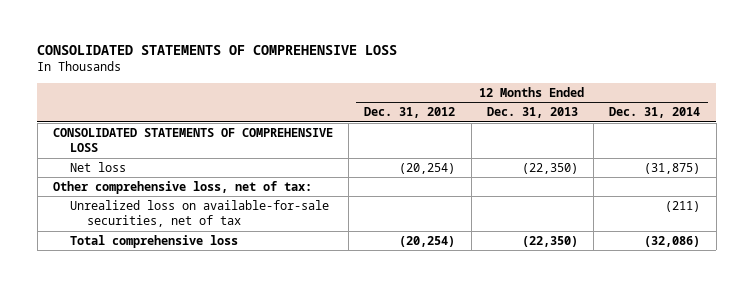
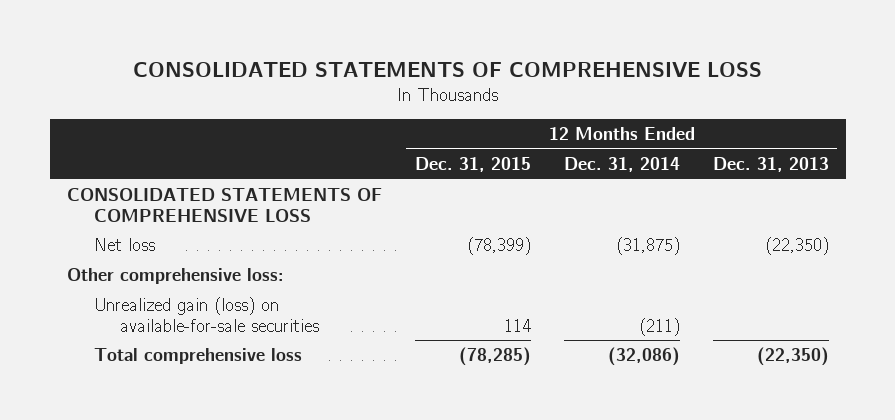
[364,107,456,119] Dec. 31, 2012 -> none
none -> [414,156,531,172] Dec. 31, 2015
[52,180,312,194] Other comprehensive loss, net of tax: -> [66,267,284,284] Other comprehensive loss:
[69,199,329,228] Unrealized loss on available-for-sale securities, net of tax -> [93,296,320,332] Unrealized gain (loss) on available-for-sale securities

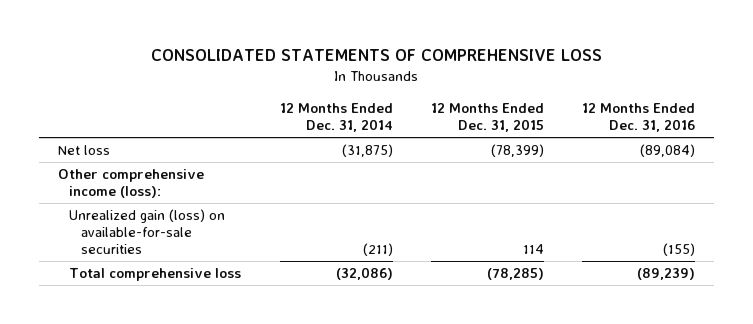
[712,156,829,172] Dec. 31, 2013 -> none
none -> [582,102,696,133] 12 Months Ended Dec. 31, 2016
[66,187,382,222] CONSOLIDATED STATEMENTS OF COMPREHENSIVE LOSS -> none
[66,267,284,284] Other comprehensive loss: -> [57,168,204,199] Other comprehensive income (loss):

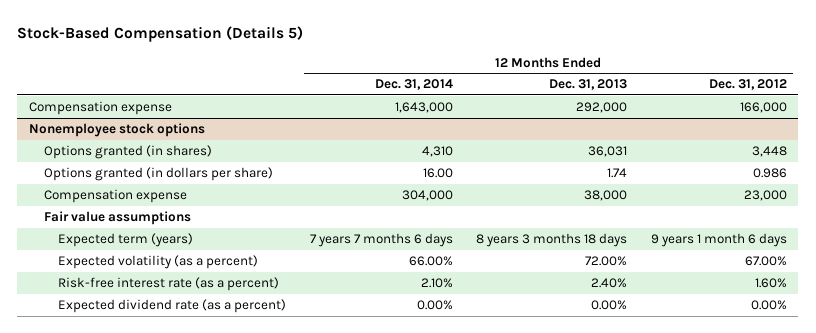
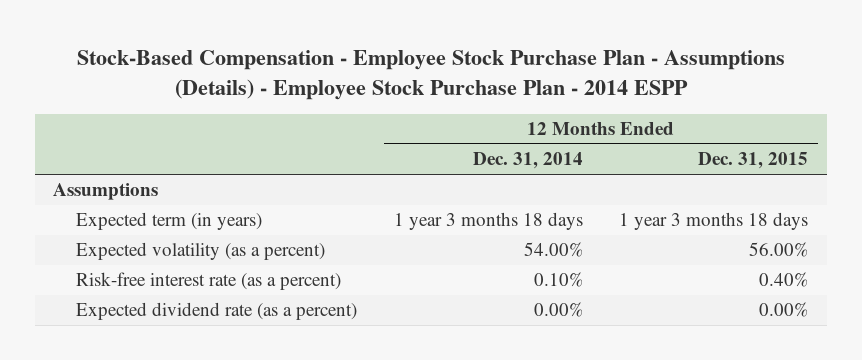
[17,26,304,43] Stock-Based Compensation (Details 5) -> [76,49,785,100] Stock-Based Compensation - Employee Stock Purchase Plan - Assumptions (Details) - Employee Stock Purchase Plan - 2014 ESPP
[549,79,628,91] Dec. 31, 2013 -> none
[708,79,787,91] Dec. 31, 2012 -> none
none -> [698,152,809,170] Dec. 31, 2015
[29,101,173,116] Compensation expense -> none
[29,123,206,138] Nonemployee stock options -> none
[43,145,212,160] Options granted (in shares) -> none
[43,167,273,182] Options granted (in dollars per share) -> none
[43,189,187,204] Compensation expense -> none
[43,211,191,226] Fair value assumptions -> [53,183,159,201] Assumptions
[58,233,194,248] Expected term (years) -> [75,212,262,231] Expected term (in years)
[309,233,453,248] 7 years 7 months 6 days -> [393,212,583,231] 1 year 3 months 18 days
[408,256,453,267] 66.00% -> [523,242,583,258] 54.00%
[420,278,453,289] 2.10% -> [533,272,583,288] 0.10%

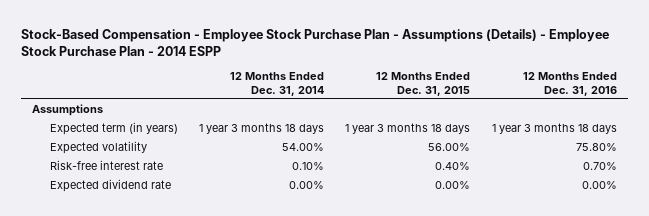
none -> [522,72,617,96] 12 Months Ended Dec. 31, 2016
[75,242,325,261] Expected volatility (as a percent) -> [49,141,147,155] Expected volatility
[75,272,341,291] Risk-free interest rate (as a percent) -> [49,160,163,171] Risk-free interest rate
[75,302,357,321] Expected dividend rate (as a percent) -> [49,179,171,193] Expected dividend rate

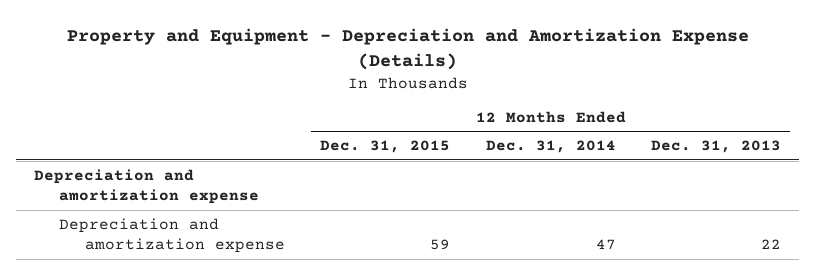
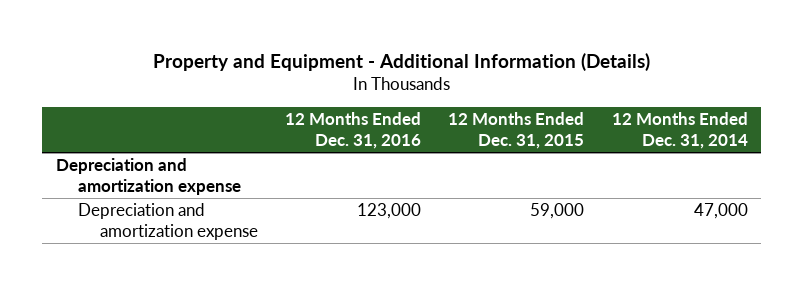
[66,28,749,70] Property and Equipment - Depreciation and Amortization Expense (Details) -> [152,52,650,71] Property and Equipment - Additional Information (Details)
[651,140,782,154] Dec. 31, 2013 -> none
none -> [285,112,422,149] 12 Months Ended Dec. 31, 2016
[430,239,451,251] 59 -> [530,203,585,220] 59,000
[595,239,616,251] 47 -> [693,203,748,220] 47,000

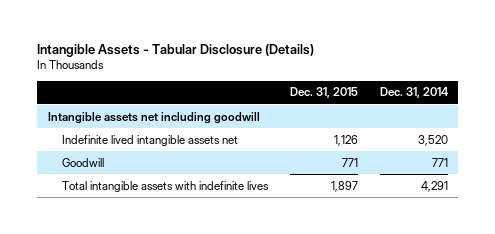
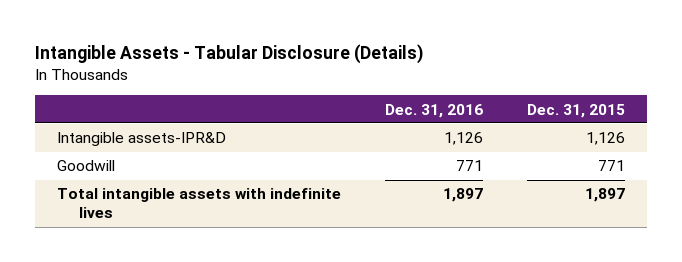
[379,87,449,99] Dec. 31, 2014 -> none
none -> [384,103,483,118] Dec. 31, 2016
[47,111,260,124] Intangible assets net including goodwill -> none
[61,134,238,146] Indefinite lived intangible assets net -> [57,132,227,147] Intangible assets-IPR&D

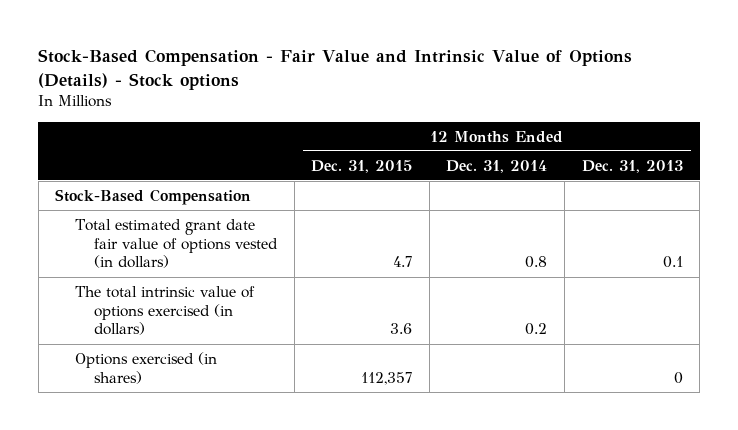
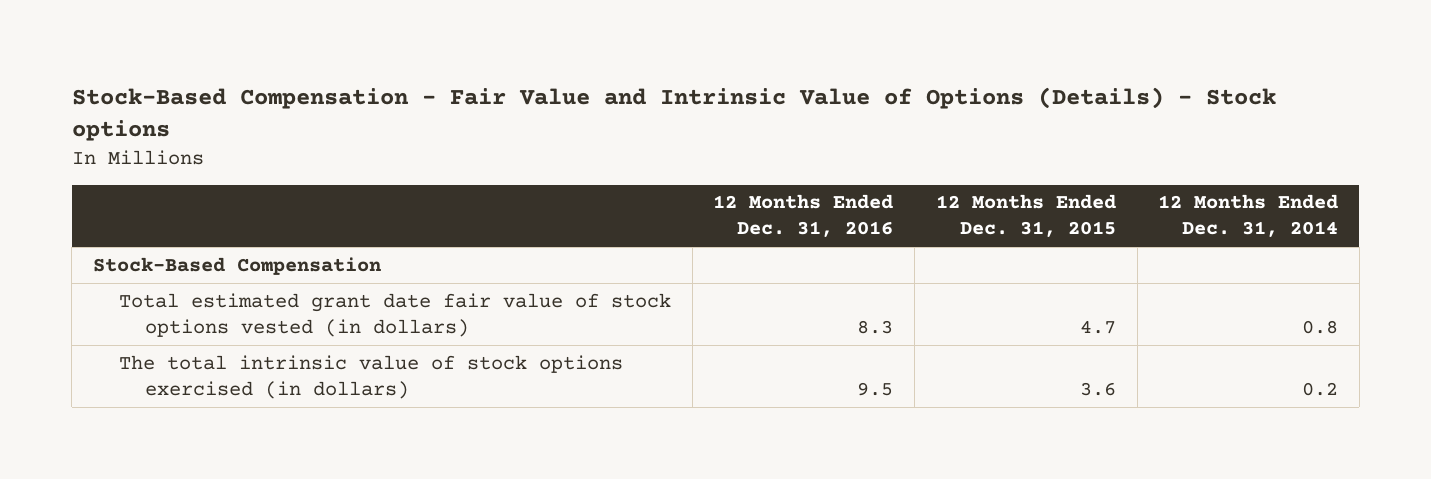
[581,159,683,173] Dec. 31, 2013 -> none
none -> [713,194,894,238] 12 Months Ended Dec. 31, 2016
[74,351,217,384] Options exercised (in shares) -> none
[74,218,279,269] Total estimated grant date fair value of options vested (in dollars) -> [118,292,671,337] Total estimated grant date fair value of stock options vested (in dollars)
[74,285,255,336] The total intrinsic value of options exercised (in dollars) -> [118,354,623,399] The total intrinsic value of stock options exercised (in dollars)

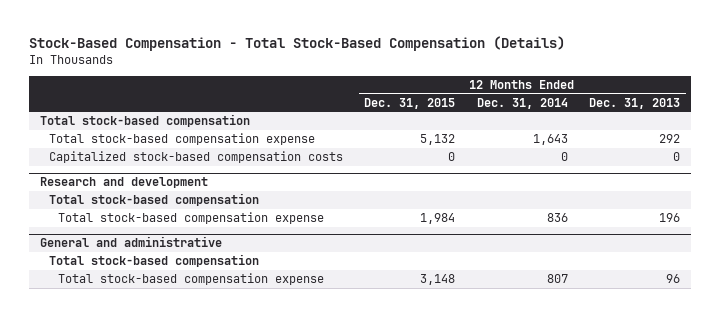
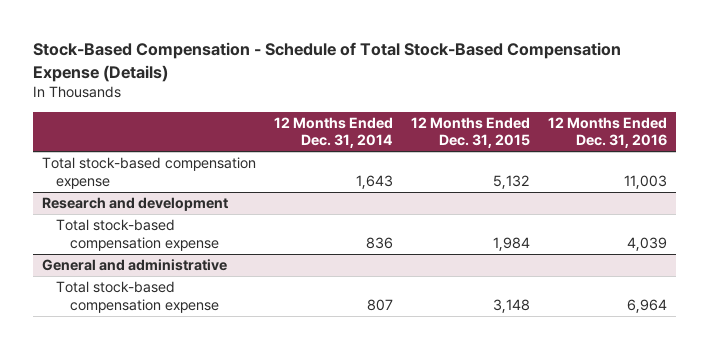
[29,35,566,51] Stock-Based Compensation - Total Stock-Based Compensation (Details) -> [33,42,622,82] Stock-Based Compensation - Schedule of Total Stock-Based Compensation Expense (Details)
[589,97,681,109] Dec. 31, 2013 -> none
none -> [547,116,667,149] 12 Months Ended Dec. 31, 2016
[39,114,250,128] Total stock-based compensation -> none
[48,151,343,164] Capitalized stock-based compensation costs -> none
[48,193,259,207] Total stock-based compensation -> none
[48,254,259,268] Total stock-based compensation -> none

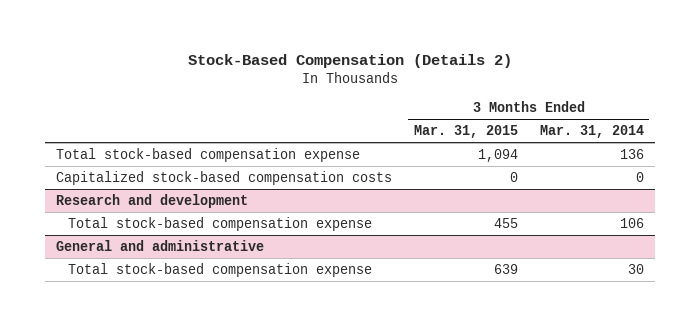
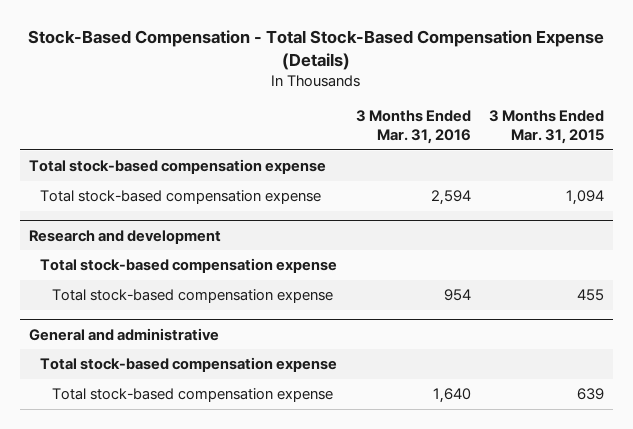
[187,54,512,69] Stock-Based Compensation (Details 2) -> [28,29,605,70] Stock-Based Compensation - Total Stock-Based Compensation Expense (Details)
[539,125,644,139] Mar. 31, 2014 -> none
none -> [355,110,471,145] 3 Months Ended Mar. 31, 2016
none -> [28,159,326,175] Total stock-based compensation expense
[55,170,392,185] Capitalized stock-based compensation costs -> none
none -> [40,258,338,274] Total stock-based compensation expense
none -> [40,357,338,373] Total stock-based compensation expense

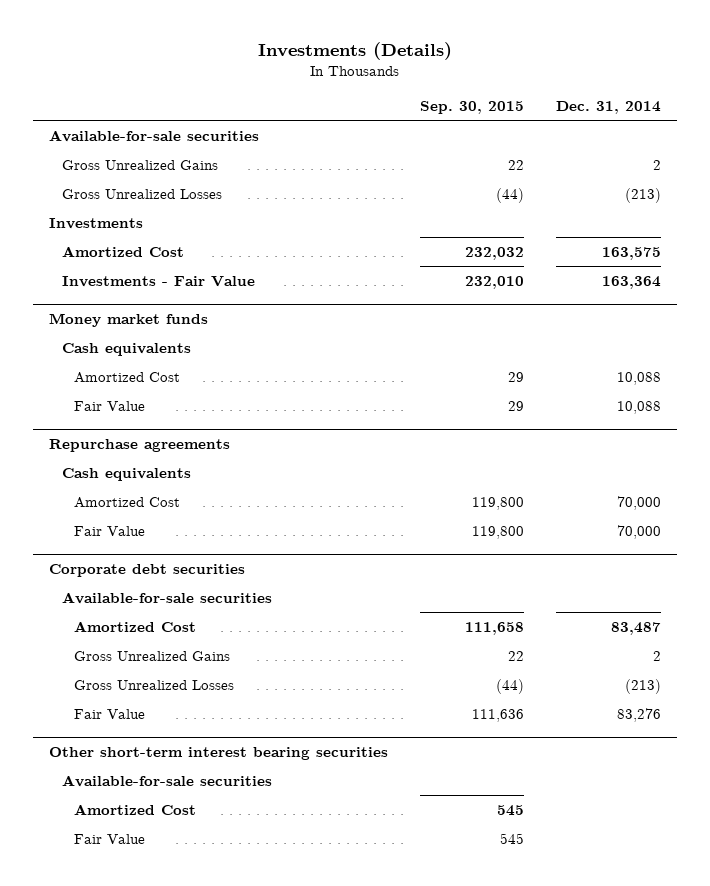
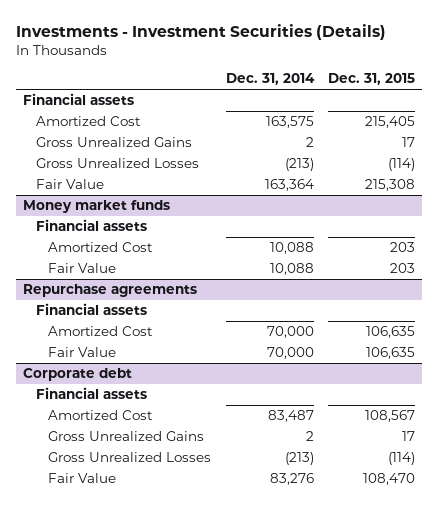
[257,42,452,61] Investments (Details) -> [15,23,386,40] Investments - Investment Securities (Details)
[419,101,524,115] Sep. 30, 2015 -> none
none -> [328,73,416,86] Dec. 31, 2015
[48,129,259,142] Available-for-sale securities -> [22,93,134,106] Financial assets
[61,245,184,257] Amortized Cost -> [35,116,141,127] Amortized Cost
[48,217,143,229] Investments -> none
[61,275,255,287] Investments - Fair Value -> [35,179,104,190] Fair Value
[61,342,191,356] Cash equivalents -> none
none -> [35,219,147,232] Financial assets
[61,467,191,481] Cash equivalents -> none
none -> [35,303,147,316] Financial assets
[48,564,245,578] Corporate debt securities -> [22,368,132,382] Corporate debt
[61,591,272,604] Available-for-sale securities -> [35,387,147,400] Financial assets
[48,747,388,761] Other short-term interest bearing securities -> none
[61,774,272,787] Available-for-sale securities -> none
[74,803,197,815] Amortized Cost -> none
[74,833,146,844] Fair Value -> none

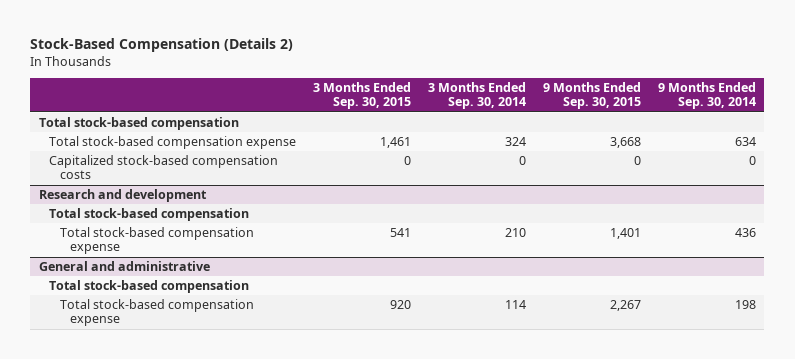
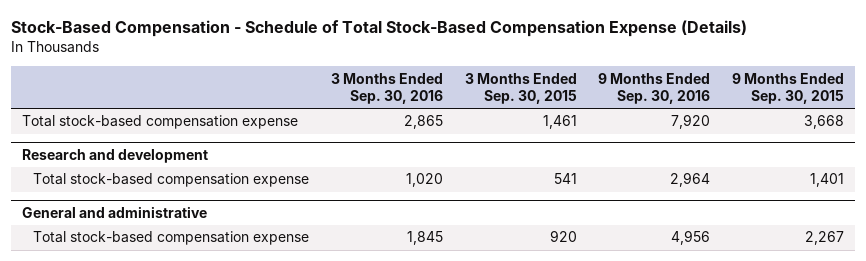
[30,38,294,53] Stock-Based Compensation (Details 2) -> [11,20,748,38] Stock-Based Compensation - Schedule of Total Stock-Based Compensation Expense (Details)
[428,82,527,110] 3 Months Ended Sep. 30, 2014 -> none
[657,82,756,110] 9 Months Ended Sep. 30, 2014 -> none
none -> [330,72,443,104] 3 Months Ended Sep. 30, 2016
none -> [598,72,711,104] 9 Months Ended Sep. 30, 2016
[38,117,239,131] Total stock-based compensation -> none
[49,155,279,180] Capitalized stock-based compensation costs -> none
[49,208,250,222] Total stock-based compensation -> none
[49,280,250,294] Total stock-based compensation -> none

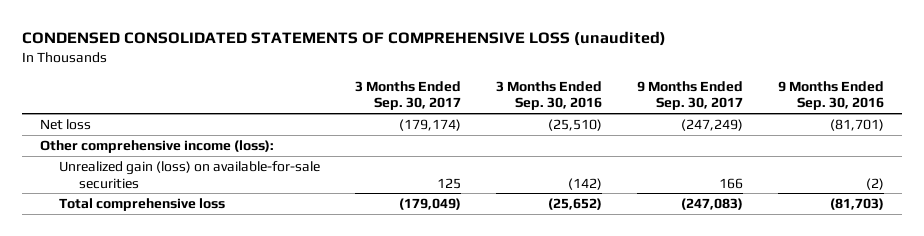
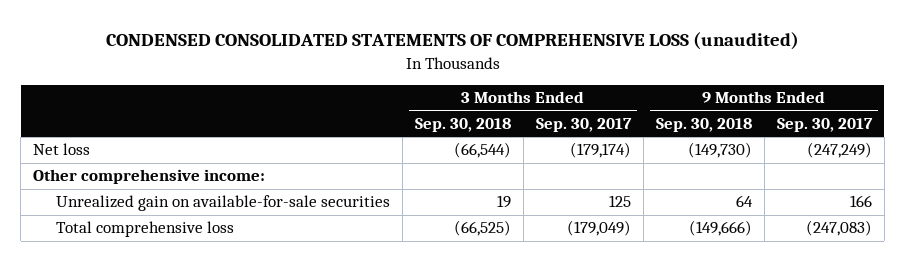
[496,80,603,111] 3 Months Ended Sep. 30, 2016 -> none
[778,80,885,111] 9 Months Ended Sep. 30, 2016 -> none
none -> [415,118,512,133] Sep. 30, 2018
none -> [656,118,753,133] Sep. 30, 2018
[39,139,274,153] Other comprehensive income (loss): -> [33,169,266,185] Other comprehensive income:
[59,160,321,189] Unrealized gain (loss) on available-for-sale securities -> [56,195,391,212] Unrealized gain on available-for-sale securities

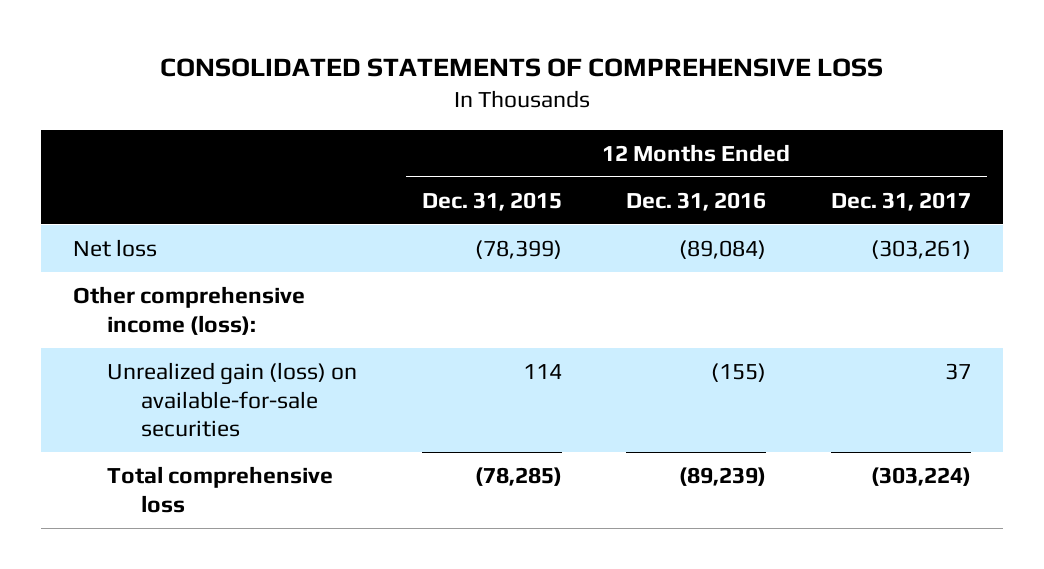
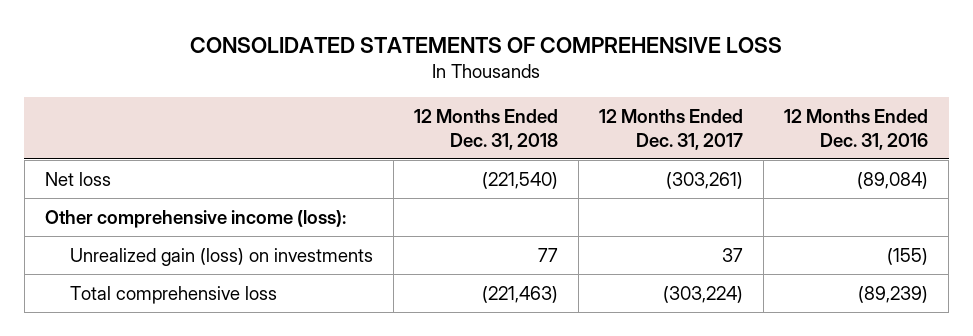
[421,191,562,211] Dec. 31, 2015 -> none
none -> [414,109,559,150] 12 Months Ended Dec. 31, 2018
[107,361,358,438] Unrealized gain (loss) on available-for-sale securities -> [70,247,374,266] Unrealized gain (loss) on investments

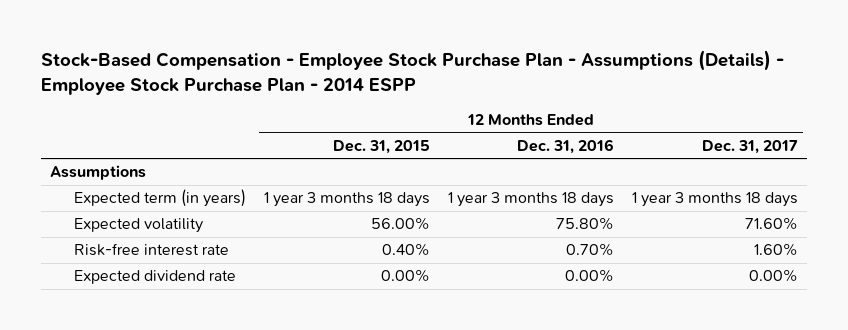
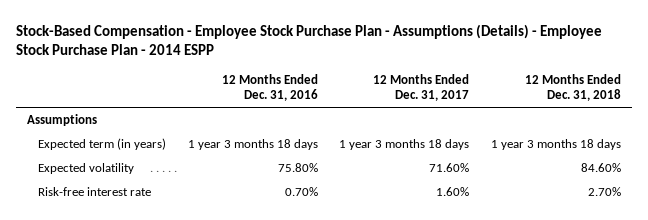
[332,139,430,154] Dec. 31, 2015 -> none
none -> [525,74,622,102] 12 Months Ended Dec. 31, 2018
[73,270,236,285] Expected dividend rate -> none

